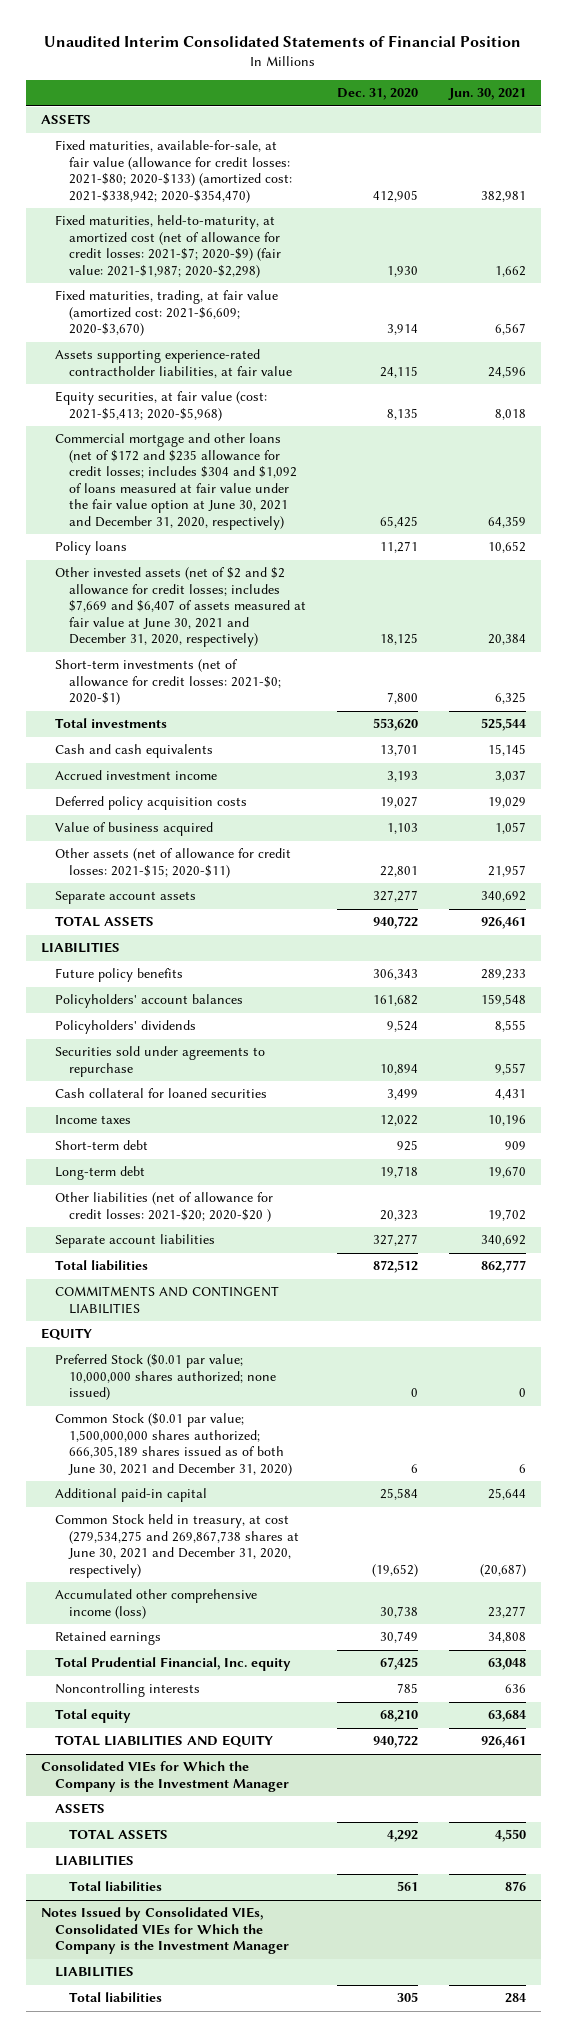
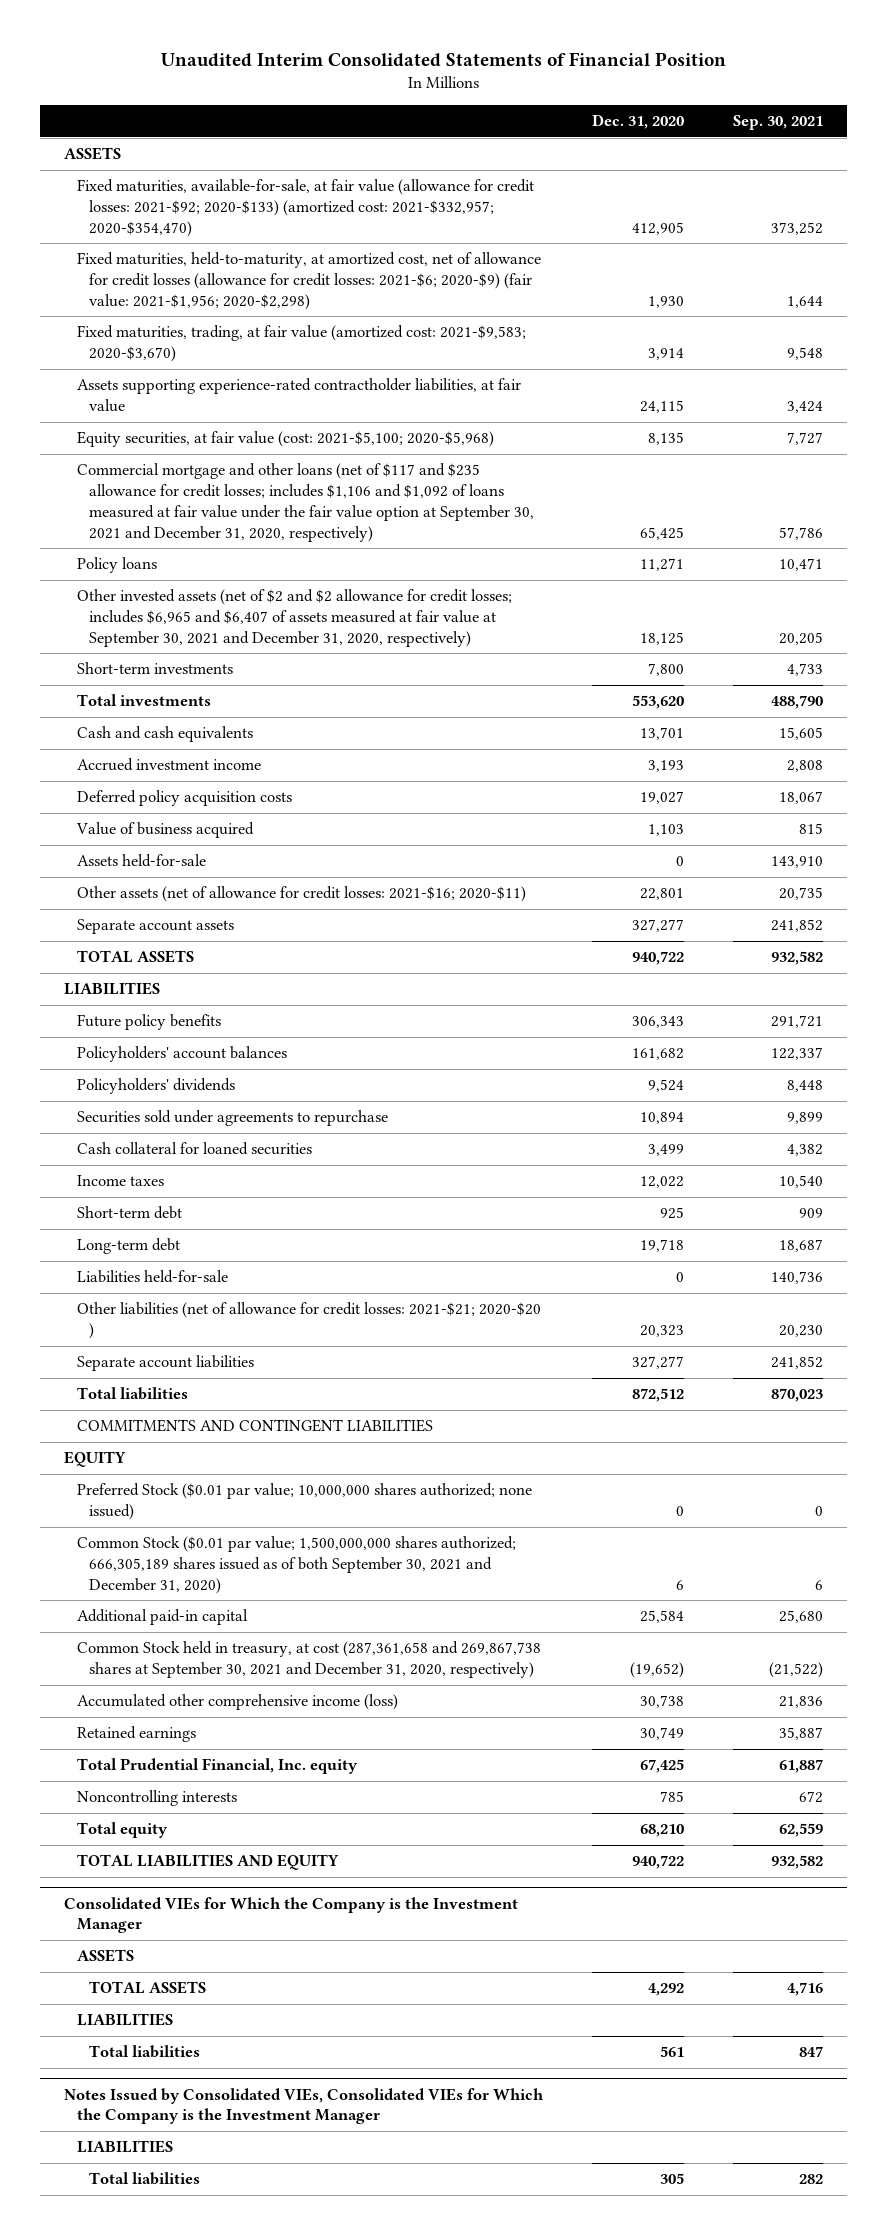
[447,88,526,101] Jun. 30, 2021 -> none
none -> [732,115,823,131] Sep. 30, 2021
[55,140,293,203] Fixed maturities, available-for-sale, at fair value (allowance for credit losses: 2021-$80; 2020-$133) (amortized cost: 2021-$338,942; 2020-$354,470) -> [76,179,534,237] Fixed maturities, available-for-sale, at fair value (allowance for credit losses: 2021-$92; 2020-$133) (amortized cost: 2021-$332,957; 2020-$354,470)
[55,215,282,278] Fixed maturities, held-to-maturity, at amortized cost (net of allowance for credit losses: 2021-$7; 2020-$9) (fair value: 2021-$1,987; 2020-$2,298) -> [76,252,541,310] Fixed maturities, held-to-maturity, at amortized cost, net of allowance for credit losses (allowance for credit losses: 2021-$6; 2020-$9) (fair value: 2021-$1,956; 2020-$2,298)
[55,290,279,337] Fixed maturities, trading, at fair value (amortized cost: 2021-$6,609; 2020-$3,670) -> [76,325,526,363] Fixed maturities, trading, at fair value (amortized cost: 2021-$9,583; 2020-$3,670)
[55,391,268,421] Equity securities, at fair value (cost: 2021-$5,413; 2020-$5,968) -> [76,431,494,448] Equity securities, at fair value (cost: 2021-$5,100; 2020-$5,968)
[55,433,298,530] Commercial mortgage and other loans (net of $172 and $235 allowance for credit losses; includes $304 and $1,092 of loans measured at fair value under the fair value option at June 30, 2021 and December 31, 2020, respectively) -> [76,463,535,542] Commercial mortgage and other loans (net of $117 and $235 allowance for credit losses; includes $1,106 and $1,092 of loans measured at fair value under the fair value option at September 30, 2021 and December 31, 2020, respectively)
[55,567,307,648] Other invested assets (net of $2 and $2 allowance for credit losses; includes $7,669 and $6,407 of assets measured at fair value at June 30, 2021 and December 31, 2020, respectively) -> [76,589,512,647] Other invested assets (net of $2 and $2 allowance for credit losses; includes $6,965 and $6,407 of assets measured at fair value at September 30, 2021 and December 31, 2020, respectively)
[55,659,282,706] Short-term investments (net of allowance for credit losses: 2021-$0; 2020-$1) -> [76,662,233,675] Short-term investments
none -> [76,854,206,868] Assets held-for-sale
[55,848,292,878] Other assets (net of allowance for credit losses: 2021-$15; 2020-$11) -> [76,886,526,903] Other assets (net of allowance for credit losses: 2021-$16; 2020-$11)
none -> [76,1270,228,1284] Liabilities held-for-sale
[55,1192,274,1222] Other liabilities (net of allowance for credit losses: 2021-$20; 2020-$20 ) -> [76,1302,541,1340] Other liabilities (net of allowance for credit losses: 2021-$21; 2020-$20 )
[55,1413,293,1476] Common Stock ($0.01 par value; 1,500,000,000 shares authorized; 666,305,189 shares issued as of both June 30, 2021 and December 31, 2020) -> [76,1536,516,1594] Common Stock ($0.01 par value; 1,500,000,000 shares authorized; 666,305,189 shares issued as of both September 30, 2021 and December 31, 2020)
[55,1514,300,1578] Common Stock held in treasury, at cost (279,534,275 and 269,867,738 shares at June 30, 2021 and December 31, 2020, respectively) -> [76,1641,541,1679] Common Stock held in treasury, at cost (287,361,658 and 269,867,738 shares at September 30, 2021 and December 31, 2020, respectively)

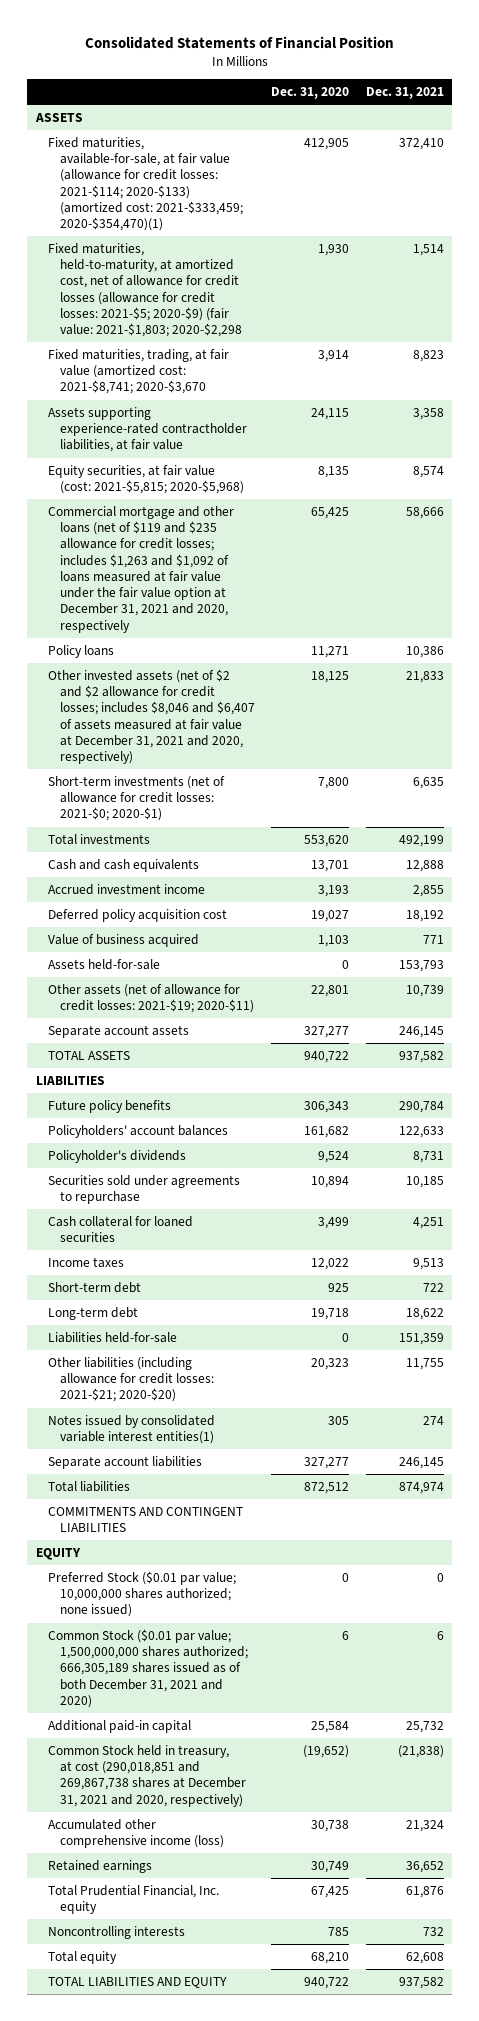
[160,51,726,67] Unaudited Interim Consolidated Statements of Financial Position -> [84,36,394,50] Consolidated Statements of Financial Position
[732,115,823,131] Sep. 30, 2021 -> none
none -> [365,87,444,100] Dec. 31, 2021
[76,179,534,237] Fixed maturities, available-for-sale, at fair value (allowance for credit losses: 2021-$92; 2020-$133) (amortized cost: 2021-$332,957; 2020-$354,470) -> [47,136,244,232] Fixed maturities, available-for-sale, at fair value (allowance for credit losses: 2021-$114; 2020-$133) (amortized cost: 2021-$333,459; 2020-$354,470)(1)
[76,252,541,310] Fixed maturities, held-to-maturity, at amortized cost, net of allowance for credit losses (allowance for credit losses: 2021-$6; 2020-$9) (fair value: 2021-$1,956; 2020-$2,298) -> [47,242,243,338] Fixed maturities, held-to-maturity, at amortized cost, net of allowance for credit losses (allowance for credit losses: 2021-$5; 2020-$9) (fair value: 2021-$1,803; 2020-$2,298
[76,325,526,363] Fixed maturities, trading, at fair value (amortized cost: 2021-$9,583; 2020-$3,670) -> [47,348,229,395] Fixed maturities, trading, at fair value (amortized cost: 2021-$8,741; 2020-$3,670
[76,431,494,448] Equity securities, at fair value (cost: 2021-$5,100; 2020-$5,968) -> [47,464,245,495] Equity securities, at fair value (cost: 2021-$5,815; 2020-$5,968)
[76,463,535,542] Commercial mortgage and other loans (net of $117 and $235 allowance for credit losses; includes $1,106 and $1,092 of loans measured at fair value under the fair value option at September 30, 2021 and December 31, 2020, respectively) -> [47,505,234,633] Commercial mortgage and other loans (net of $119 and $235 allowance for credit losses; includes $1,263 and $1,092 of loans measured at fair value under the fair value option at December 31, 2021 and 2020, respectively
[76,662,233,675] Short-term investments -> none
[76,589,512,647] Other invested assets (net of $2 and $2 allowance for credit losses; includes $6,965 and $6,407 of assets measured at fair value at September 30, 2021 and December 31, 2020, respectively) -> [47,668,256,765] Other invested assets (net of $2 and $2 allowance for credit losses; includes $8,046 and $6,407 of assets measured at fair value at December 31, 2021 and 2020, respectively)
none -> [47,775,225,822] Short-term investments (net of allowance for credit losses: 2021-$0; 2020-$1)
[76,790,292,807] Deferred policy acquisition costs -> [47,908,227,922] Deferred policy acquisition cost
[76,886,526,903] Other assets (net of allowance for credit losses: 2021-$16; 2020-$11) -> [47,983,255,1014] Other assets (net of allowance for credit losses: 2021-$19; 2020-$11)
[76,1078,235,1095] Policyholders' dividends -> [47,1149,186,1163] Policyholder's dividends
[76,1302,541,1340] Other liabilities (net of allowance for credit losses: 2021-$21; 2020-$20 ) -> [47,1356,215,1403] Other liabilities (including allowance for credit losses: 2021-$21; 2020-$20)
none -> [47,1414,215,1445] Notes issued by consolidated variable interest entities(1)
[76,1536,516,1594] Common Stock ($0.01 par value; 1,500,000,000 shares authorized; 666,305,189 shares issued as of both September 30, 2021 and December 31, 2020) -> [47,1628,249,1708] Common Stock ($0.01 par value; 1,500,000,000 shares authorized; 666,305,189 shares issued as of both December 31, 2021 and 2020)
[76,1641,541,1679] Common Stock held in treasury, at cost (287,361,658 and 269,867,738 shares at September 30, 2021 and December 31, 2020, respectively) -> [47,1744,247,1807] Common Stock held in treasury, at cost (290,018,851 and 269,867,738 shares at December 31, 2021 and 2020, respectively)
[64,1896,519,1934] Consolidated VIEs for Which the Company is the Investment Manager -> none
[76,1949,134,1963] ASSETS -> none
[89,1981,207,1995] TOTAL ASSETS -> none
[76,2013,173,2027] LIABILITIES -> none
[89,2045,201,2059] Total liabilities -> none
[64,2087,545,2125] Notes Issued by Consolidated VIEs, Consolidated VIEs for Which the Company is the Investment Manager -> none
[76,2140,173,2154] LIABILITIES -> none
[89,2172,201,2186] Total liabilities -> none

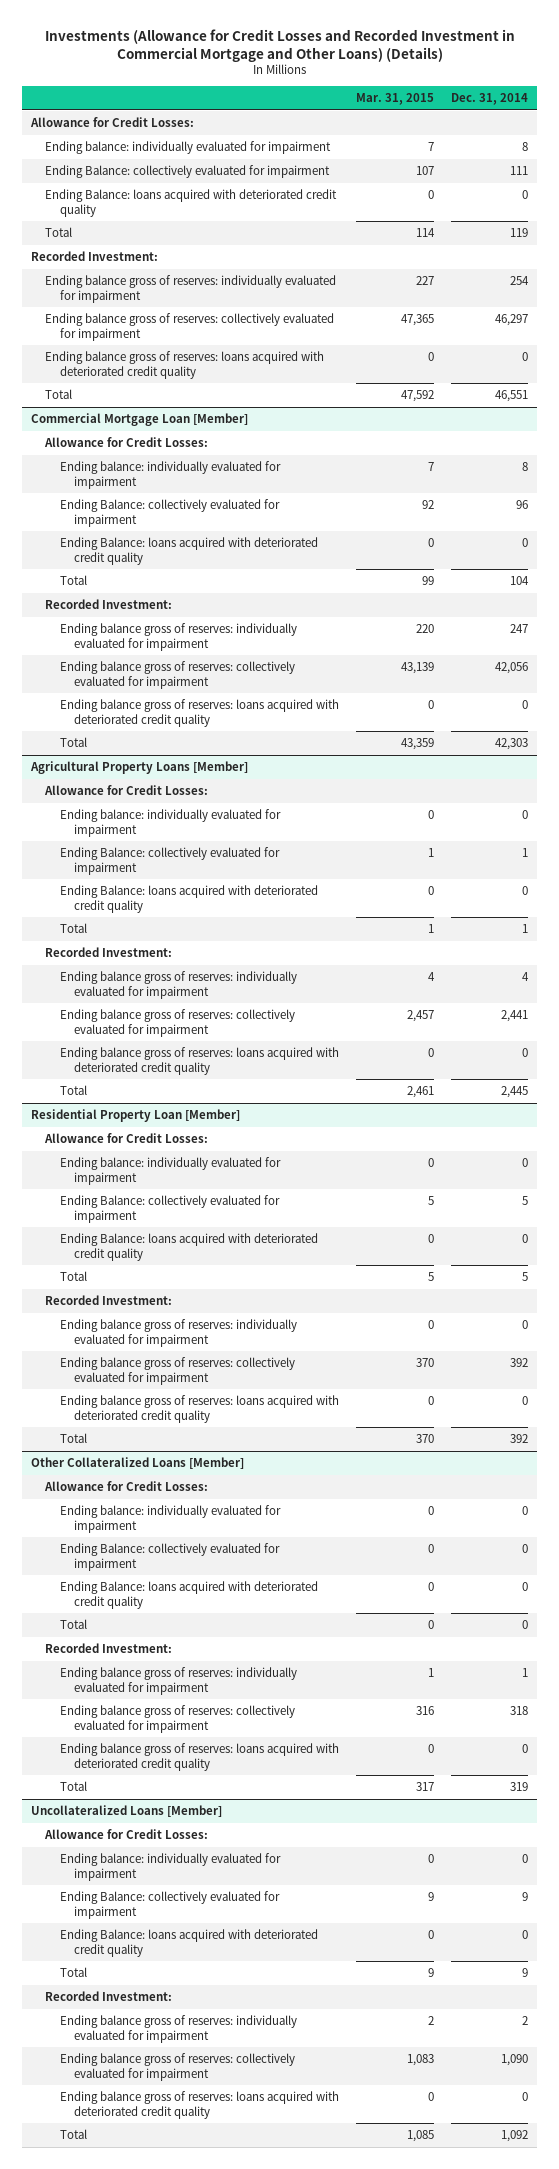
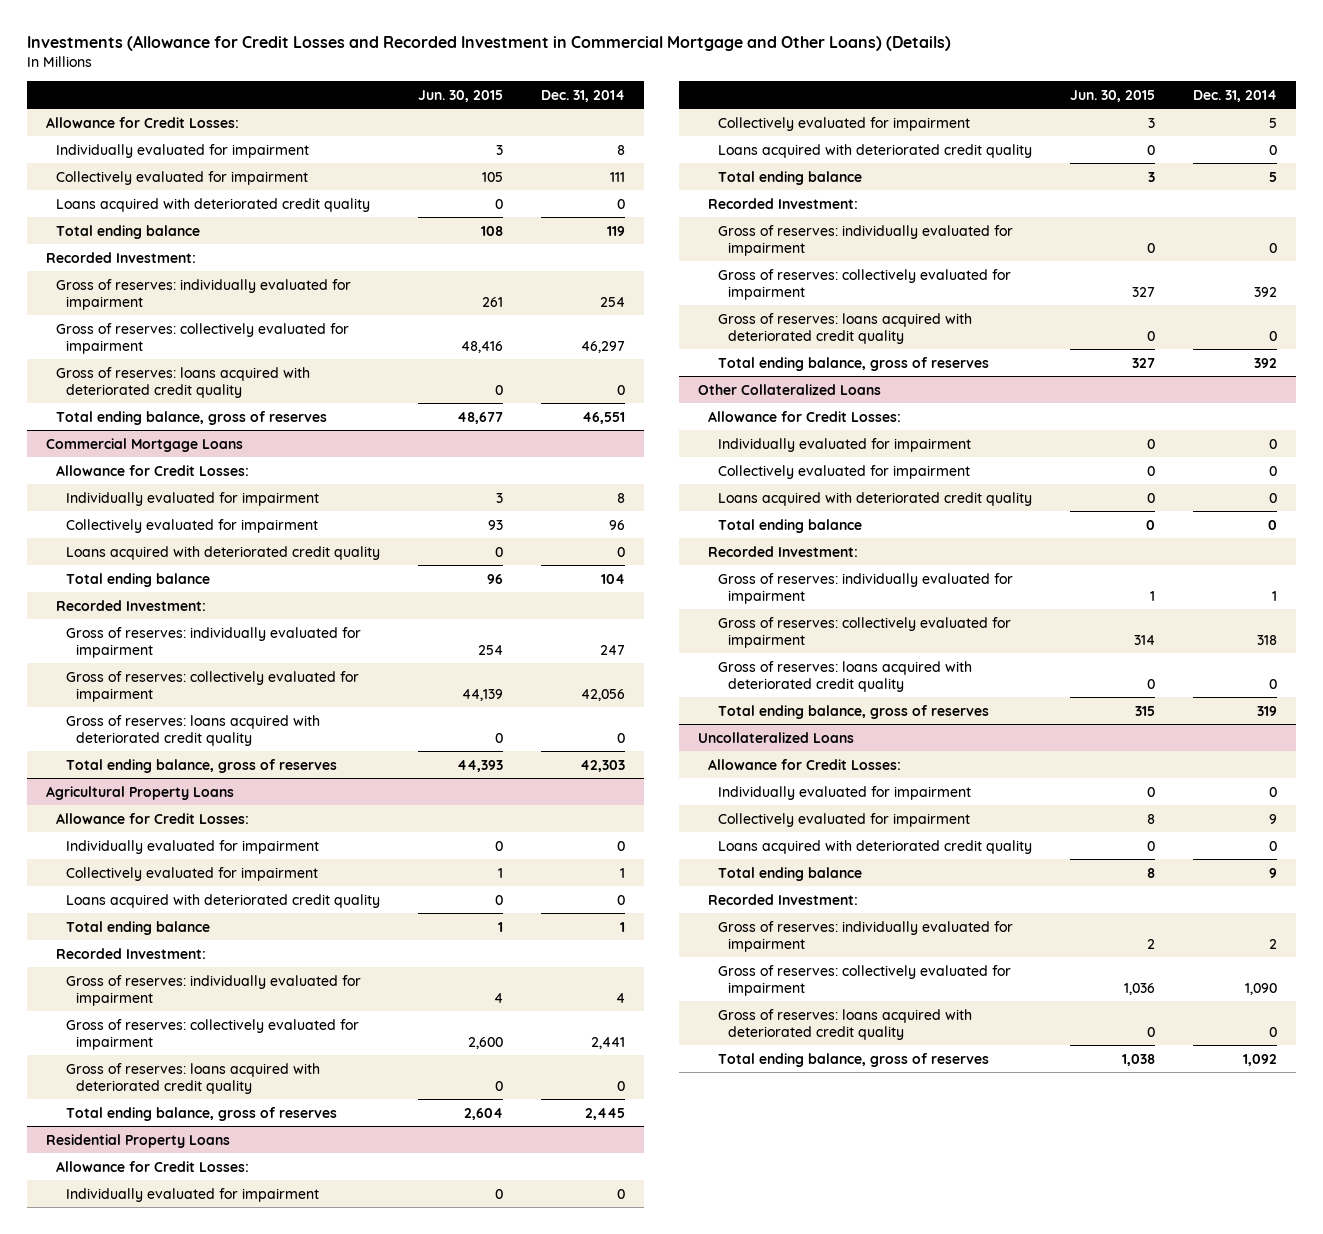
[356,93,435,106] Mar. 31, 2015 -> none
none -> [418,89,504,102] Jun. 30, 2015
[45,141,332,155] Ending balance: individually evaluated for impairment -> [56,143,310,158] Individually evaluated for impairment
[45,165,331,179] Ending Balance: collectively evaluated for impairment -> [56,170,309,185] Collectively evaluated for impairment
[45,189,338,217] Ending Balance: loans acquired with deteriorated credit quality -> [56,197,371,212] Loans acquired with deteriorated credit quality
[45,227,73,238] Total -> [56,224,201,239] Total ending balance
[45,275,337,303] Ending balance gross of reserves: individually evaluated for impairment -> [56,278,352,310] Gross of reserves: individually evaluated for impairment
[45,313,335,341] Ending balance gross of reserves: collectively evaluated for impairment -> [56,322,350,354] Gross of reserves: collectively evaluated for impairment
[45,351,325,379] Ending balance gross of reserves: loans acquired with deteriorated credit quality -> [56,366,311,398] Gross of reserves: loans acquired with deteriorated credit quality
[45,389,73,400] Total -> [56,410,328,425] Total ending balance, gross of reserves
[30,413,248,427] Commercial Mortgage Loan [Member] -> [45,437,243,452] Commercial Mortgage Loans
[59,461,281,489] Ending balance: individually evaluated for impairment -> [66,491,320,506] Individually evaluated for impairment
[59,499,280,527] Ending Balance: collectively evaluated for impairment -> [66,518,319,533] Collectively evaluated for impairment
[59,537,318,565] Ending Balance: loans acquired with deteriorated credit quality -> [66,545,381,560] Loans acquired with deteriorated credit quality
[59,575,87,586] Total -> [66,572,211,587] Total ending balance
[59,623,297,651] Ending balance gross of reserves: individually evaluated for impairment -> [66,626,362,658] Gross of reserves: individually evaluated for impairment
[59,661,295,689] Ending balance gross of reserves: collectively evaluated for impairment -> [66,670,360,702] Gross of reserves: collectively evaluated for impairment
[59,699,339,727] Ending balance gross of reserves: loans acquired with deteriorated credit quality -> [66,714,321,746] Gross of reserves: loans acquired with deteriorated credit quality
[59,737,87,748] Total -> [66,758,338,773] Total ending balance, gross of reserves
[29,761,248,775] Agricultural Property Loans [Member] -> [45,785,234,800] Agricultural Property Loans
[59,809,281,837] Ending balance: individually evaluated for impairment -> [66,839,320,854] Individually evaluated for impairment
[59,847,280,875] Ending Balance: collectively evaluated for impairment -> [66,866,319,881] Collectively evaluated for impairment
[59,885,318,913] Ending Balance: loans acquired with deteriorated credit quality -> [66,893,381,908] Loans acquired with deteriorated credit quality
[59,923,87,934] Total -> [66,920,211,935] Total ending balance
[59,971,297,999] Ending balance gross of reserves: individually evaluated for impairment -> [66,974,362,1006] Gross of reserves: individually evaluated for impairment
[59,1009,295,1037] Ending balance gross of reserves: collectively evaluated for impairment -> [66,1018,360,1050] Gross of reserves: collectively evaluated for impairment
[59,1047,339,1075] Ending balance gross of reserves: loans acquired with deteriorated credit quality -> [66,1062,321,1094] Gross of reserves: loans acquired with deteriorated credit quality
[59,1085,87,1096] Total -> [66,1106,338,1121] Total ending balance, gross of reserves
[30,1109,240,1123] Residential Property Loan [Member] -> [45,1133,230,1148] Residential Property Loans
[59,1157,281,1185] Ending balance: individually evaluated for impairment -> [66,1187,320,1202] Individually evaluated for impairment
[59,1195,280,1223] Ending Balance: collectively evaluated for impairment -> [718,116,971,131] Collectively evaluated for impairment
[59,1233,318,1261] Ending Balance: loans acquired with deteriorated credit quality -> [718,143,1033,158] Loans acquired with deteriorated credit quality
[59,1271,87,1282] Total -> [718,170,863,185] Total ending balance
[59,1319,297,1347] Ending balance gross of reserves: individually evaluated for impairment -> [718,224,1014,256] Gross of reserves: individually evaluated for impairment
[59,1357,295,1385] Ending balance gross of reserves: collectively evaluated for impairment -> [718,268,1012,300] Gross of reserves: collectively evaluated for impairment
[59,1395,339,1423] Ending balance gross of reserves: loans acquired with deteriorated credit quality -> [718,312,973,344] Gross of reserves: loans acquired with deteriorated credit quality
[59,1433,87,1444] Total -> [718,356,990,371] Total ending balance, gross of reserves
[30,1457,244,1470] Other Collateralized Loans [Member] -> [697,383,881,395] Other Collateralized Loans
[59,1505,281,1533] Ending balance: individually evaluated for impairment -> [718,437,972,452] Individually evaluated for impairment
[59,1543,280,1571] Ending Balance: collectively evaluated for impairment -> [718,464,971,479] Collectively evaluated for impairment
[59,1581,318,1609] Ending Balance: loans acquired with deteriorated credit quality -> [718,491,1033,506] Loans acquired with deteriorated credit quality
[59,1619,87,1630] Total -> [718,518,863,533] Total ending balance
[59,1667,297,1695] Ending balance gross of reserves: individually evaluated for impairment -> [718,572,1014,604] Gross of reserves: individually evaluated for impairment
[59,1705,295,1733] Ending balance gross of reserves: collectively evaluated for impairment -> [718,616,1012,648] Gross of reserves: collectively evaluated for impairment
[59,1743,339,1771] Ending balance gross of reserves: loans acquired with deteriorated credit quality -> [718,660,973,692] Gross of reserves: loans acquired with deteriorated credit quality
[59,1781,87,1792] Total -> [718,704,990,719] Total ending balance, gross of reserves
[30,1805,222,1818] Uncollateralized Loans [Member] -> [697,731,854,743] Uncollateralized Loans
[59,1853,281,1881] Ending balance: individually evaluated for impairment -> [718,785,972,800] Individually evaluated for impairment
[59,1891,280,1919] Ending Balance: collectively evaluated for impairment -> [718,812,971,827] Collectively evaluated for impairment
[59,1929,318,1957] Ending Balance: loans acquired with deteriorated credit quality -> [718,839,1033,854] Loans acquired with deteriorated credit quality
[59,1967,87,1978] Total -> [718,866,863,881] Total ending balance
[59,2015,297,2043] Ending balance gross of reserves: individually evaluated for impairment -> [718,920,1014,952] Gross of reserves: individually evaluated for impairment
[59,2053,295,2081] Ending balance gross of reserves: collectively evaluated for impairment -> [718,964,1012,996] Gross of reserves: collectively evaluated for impairment
[59,2091,339,2119] Ending balance gross of reserves: loans acquired with deteriorated credit quality -> [718,1008,973,1040] Gross of reserves: loans acquired with deteriorated credit quality
[59,2129,87,2140] Total -> [718,1052,990,1067] Total ending balance, gross of reserves

